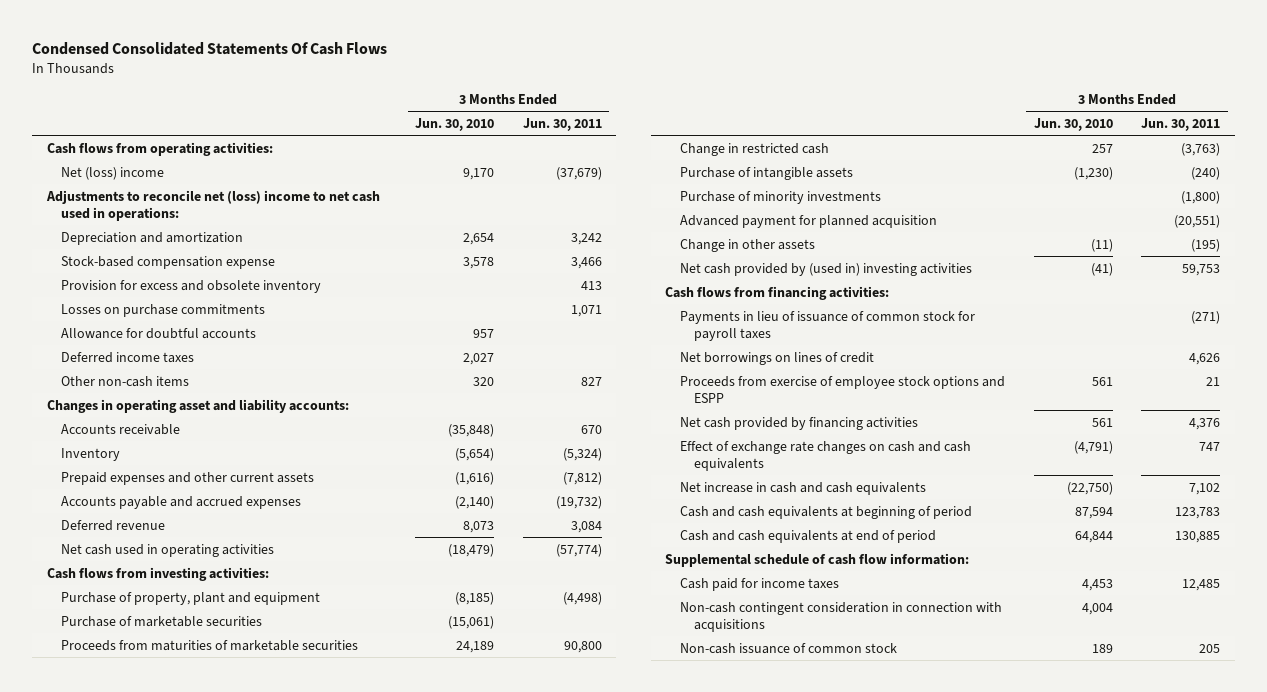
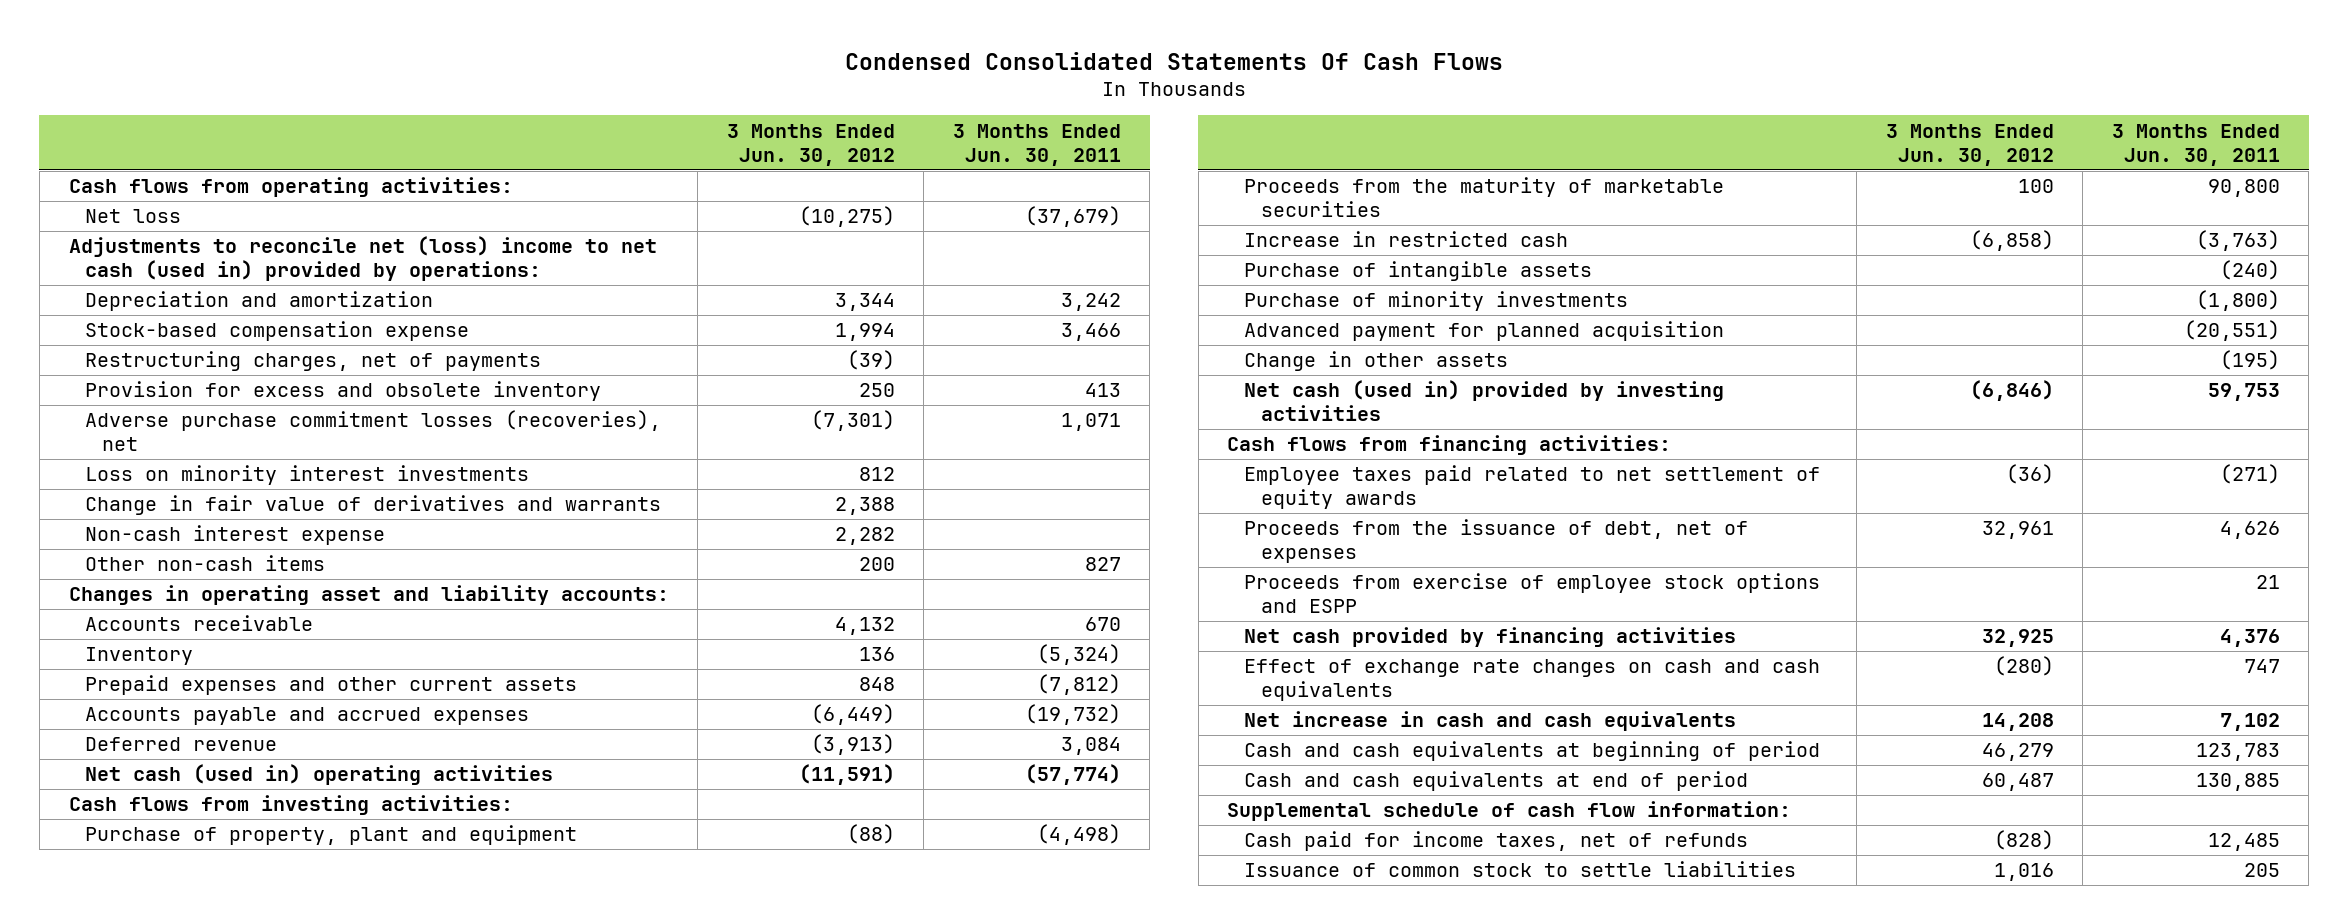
[414,117,494,131] Jun. 30, 2010 -> none
none -> [726,123,895,166] 3 Months Ended Jun. 30, 2012
[61,166,165,180] Net (loss) income -> [85,209,182,224] Net loss
[45,189,380,221] Adjustments to reconcile net (loss) income to net cash used in operations: -> [68,236,657,282] Adjustments to reconcile net (loss) income to net cash (used in) provided by operations:
none -> [85,351,542,372] Restructuring charges, net of payments
[61,327,257,339] Allowance for doubtful accounts -> none
[61,351,195,363] Deferred income taxes -> none
[61,303,266,317] Losses on purchase commitments -> [85,410,662,452] Adverse purchase commitment losses (recoveries), net
none -> [85,465,530,486] Loss on minority interest investments
none -> [85,495,662,516] Change in fair value of derivatives and warrants
none -> [85,525,386,546] Non-cash interest expense
[61,543,275,557] Net cash used in operating activities -> [85,764,554,786] Net cash (used in) operating activities
[61,615,263,627] Purchase of marketable securities -> none
[61,639,359,651] Proceeds from maturities of marketable securities -> [1244,177,1725,218] Proceeds from the maturity of marketable securities
[679,142,829,156] Change in restricted cash -> [1244,231,1569,248] Increase in restricted cash
[679,262,972,276] Net cash provided by (used in) investing activities -> [1244,380,1725,422] Net cash (used in) provided by investing activities
[679,310,975,341] Payments in lieu of issuance of common stock for payroll taxes -> [1244,465,1821,510] Employee taxes paid related to net settlement of equity awards
[679,351,874,365] Net borrowings on lines of credit -> [1244,519,1749,564] Proceeds from the issuance of debt, net of expenses
[679,601,1002,632] Non-cash contingent consideration in connection with acquisitions -> none
[679,577,839,591] Cash paid for income taxes -> [1244,831,1749,852] Cash paid for income taxes, net of refunds
[679,642,897,654] Non-cash issuance of common stock -> [1244,861,1797,878] Issuance of common stock to settle liabilities

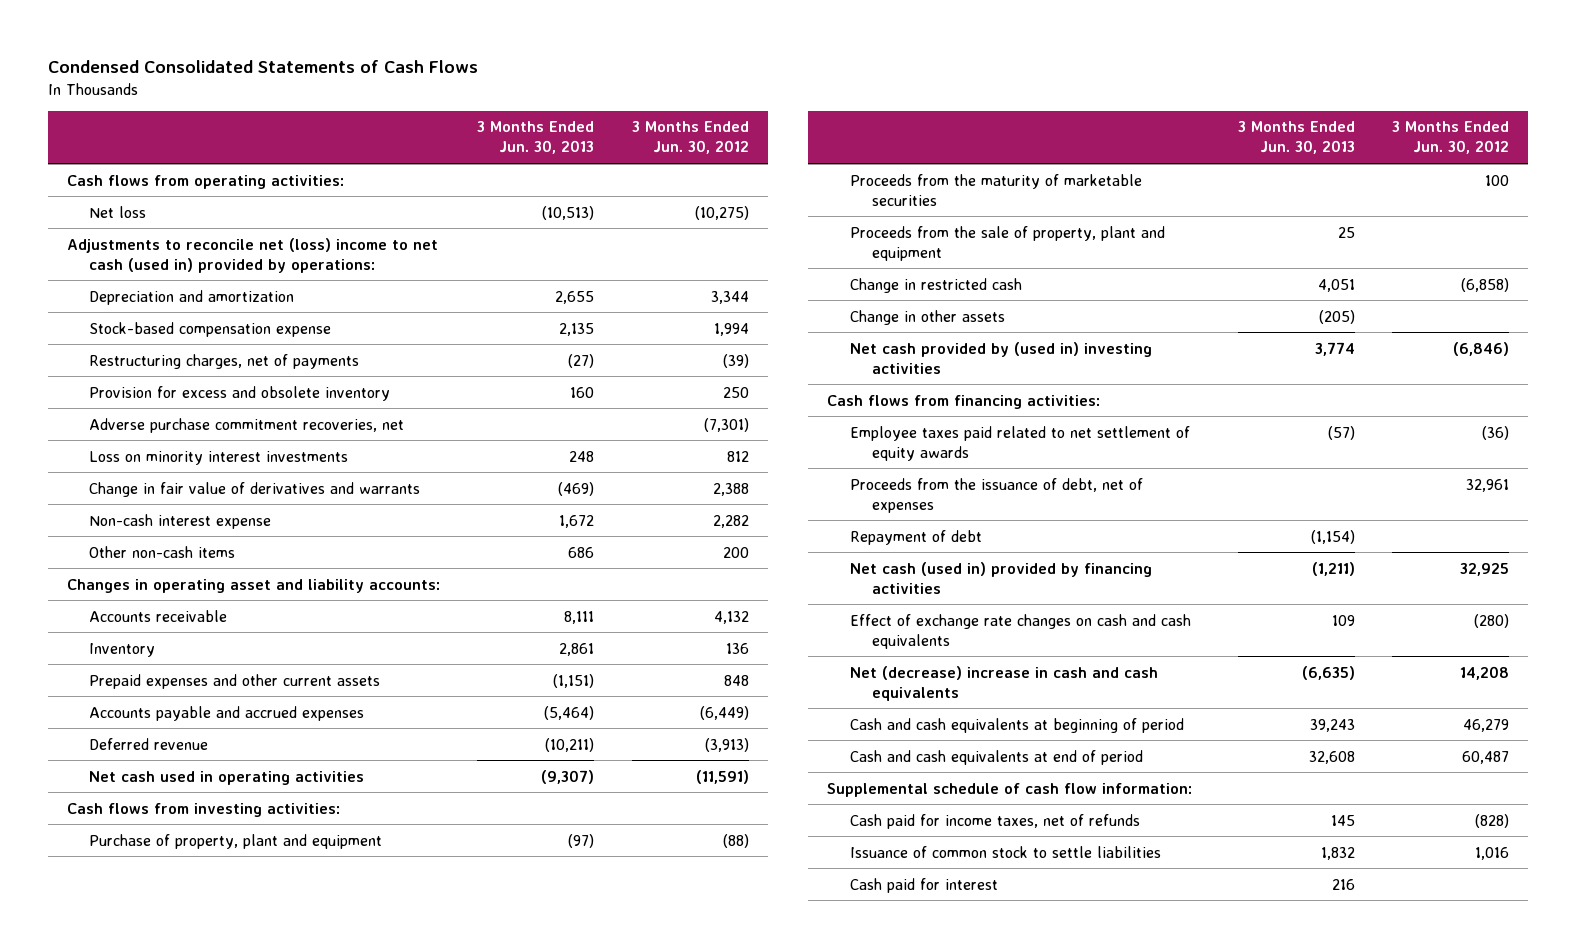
[845,51,1504,70] Condensed Consolidated Statements Of Cash Flows -> [47,59,478,73] Condensed Consolidated Statements of Cash Flows
[952,123,1121,166] 3 Months Ended Jun. 30, 2011 -> none
none -> [477,121,595,155] 3 Months Ended Jun. 30, 2013
[85,410,662,452] Adverse purchase commitment losses (recoveries), net -> [89,417,405,433] Adverse purchase commitment recoveries, net
[85,764,554,786] Net cash (used in) operating activities -> [89,770,365,785] Net cash used in operating activities
[1244,261,1593,282] Purchase of intangible assets -> none
[1244,291,1629,312] Purchase of minority investments -> none
[1244,321,1725,342] Advanced payment for planned acquisition -> none
none -> [849,225,1165,261] Proceeds from the sale of property, plant and equipment
[1244,231,1569,248] Increase in restricted cash -> [849,277,1022,293] Change in restricted cash
[1244,380,1725,422] Net cash (used in) provided by investing activities -> [849,341,1152,374] Net cash provided by (used in) investing activities
[1244,573,1821,614] Proceeds from exercise of employee stock options and ESPP -> none
none -> [849,529,982,545] Repayment of debt
[1244,627,1737,648] Net cash provided by financing activities -> [849,561,1152,594] Net cash (used in) provided by financing activities
[1244,711,1737,732] Net increase in cash and cash equivalents -> [849,665,1158,701] Net (decrease) increase in cash and cash equivalents
none -> [849,877,998,893] Cash paid for interest

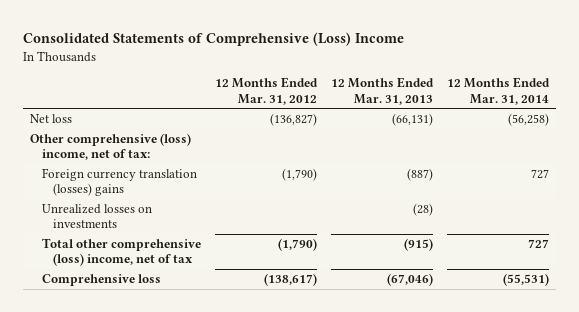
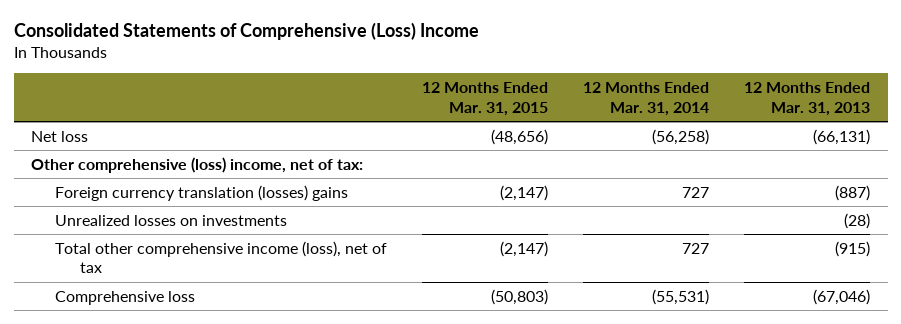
[214,77,318,105] 12 Months Ended Mar. 31, 2012 -> none
none -> [422,82,549,116] 12 Months Ended Mar. 31, 2015
[41,238,201,267] Total other comprehensive (loss) income, net of tax -> [55,240,388,274] Total other comprehensive income (loss), net of tax

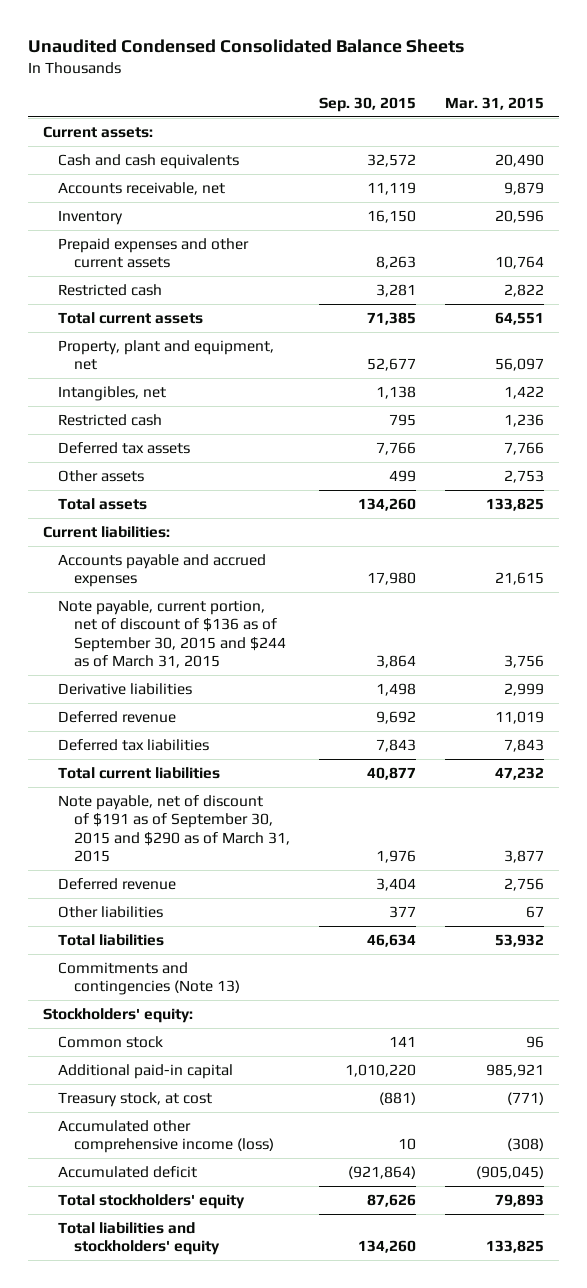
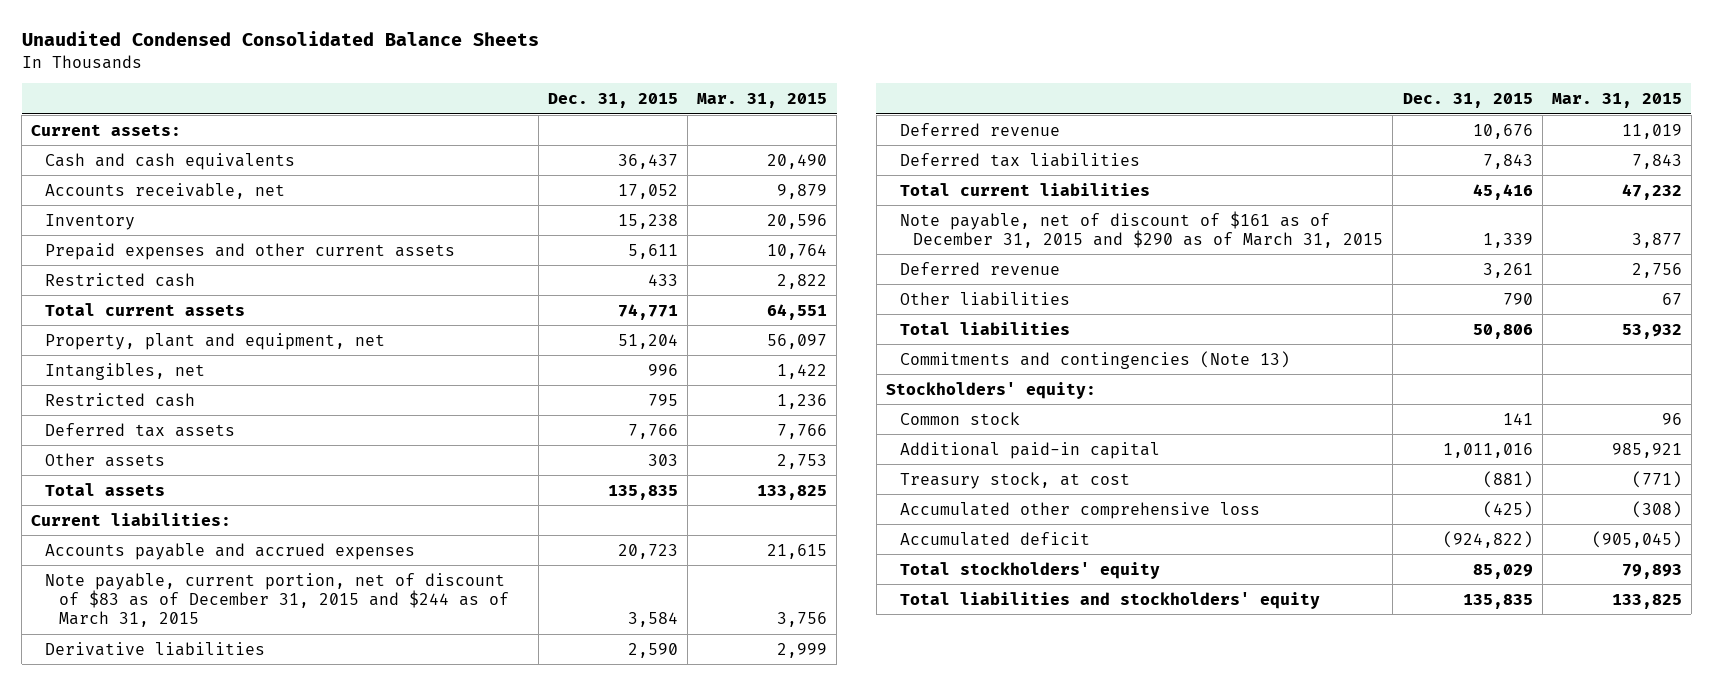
[319,96,417,112] Sep. 30, 2015 -> none
none -> [548,92,679,108] Dec. 31, 2015
[58,599,286,669] Note payable, current portion, net of discount of $136 as of September 30, 2015 and $244 as of March 31, 2015 -> [45,572,509,627] Note payable, current portion, net of discount of $83 as of December 31, 2015 and $244 as of March 31, 2015
[58,794,290,863] Note payable, net of discount of $191 as of September 30, 2015 and $290 as of March 31, 2015 -> [899,210,1384,248] Note payable, net of discount of $161 as of December 31, 2015 and $290 as of March 31, 2015
[58,1119,274,1154] Accumulated other comprehensive income (loss) -> [899,501,1260,519] Accumulated other comprehensive loss

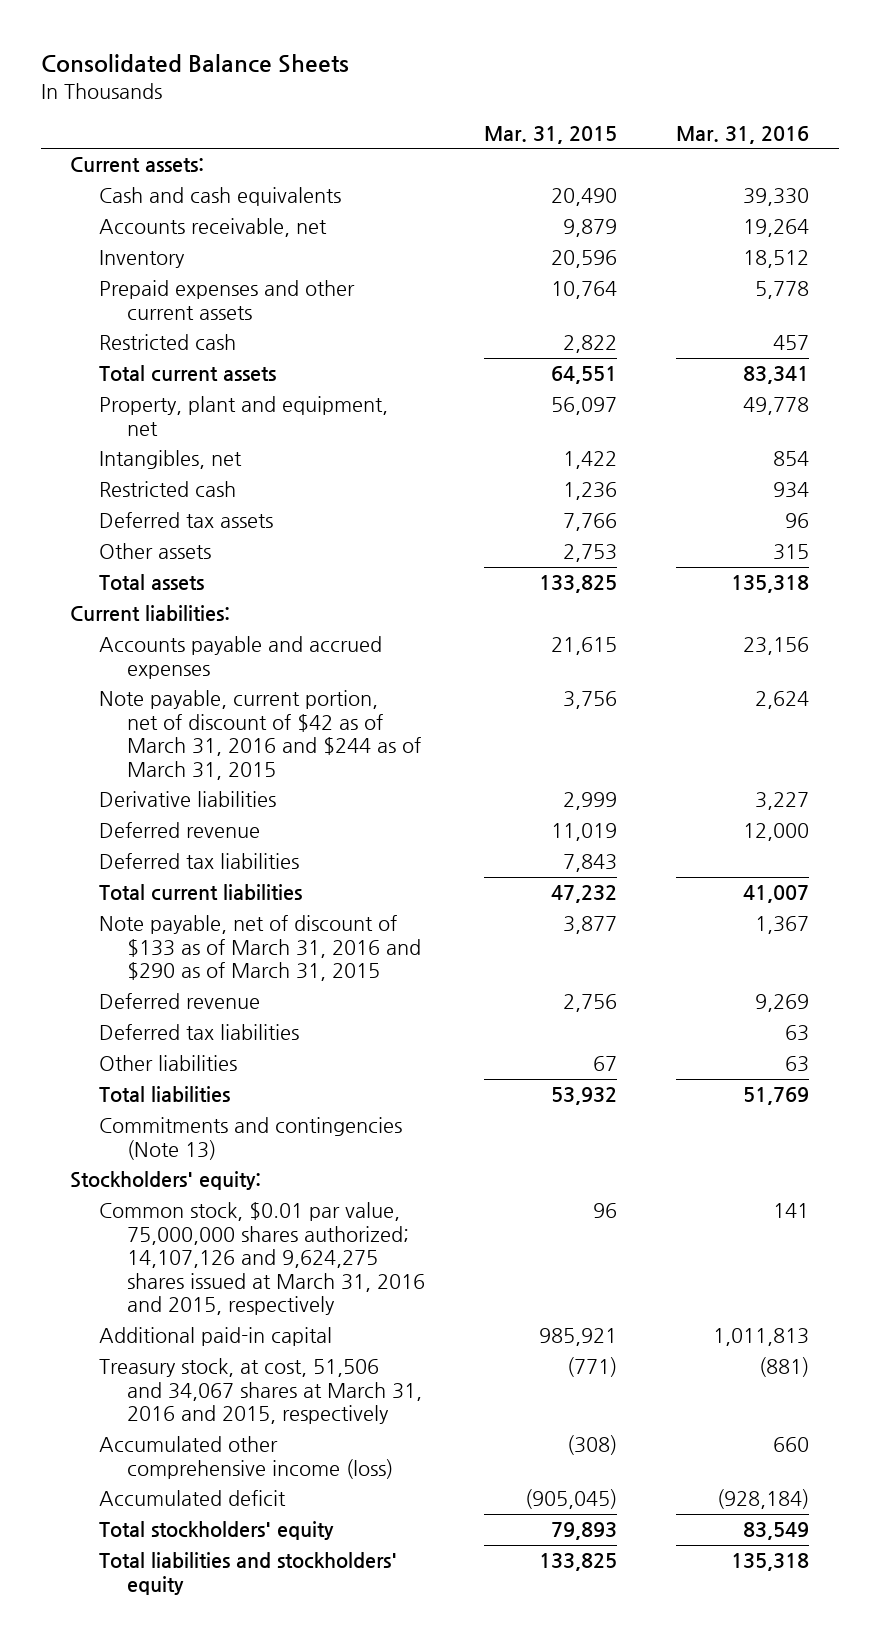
[21,31,539,47] Unaudited Condensed Consolidated Balance Sheets -> [40,54,349,74] Consolidated Balance Sheets
[548,92,679,108] Dec. 31, 2015 -> none
none -> [676,126,810,145] Mar. 31, 2016
[45,572,509,627] Note payable, current portion, net of discount of $83 as of December 31, 2015 and $244 as of March 31, 2015 -> [98,690,422,780] Note payable, current portion, net of discount of $42 as of March 31, 2016 and $244 as of March 31, 2015
[899,210,1384,248] Note payable, net of discount of $161 as of December 31, 2015 and $290 as of March 31, 2015 -> [98,915,422,982] Note payable, net of discount of $133 as of March 31, 2016 and $290 as of March 31, 2015
none -> [98,1024,299,1041] Deferred tax liabilities
[899,411,1020,425] Common stock -> [98,1202,426,1316] Common stock, $0.01 par value, 75,000,000 shares authorized; 14,107,126 and 9,624,275 shares issued at March 31, 2016 and 2015, respectively
[899,471,1130,489] Treasury stock, at cost -> [98,1358,423,1425] Treasury stock, at cost, 51,506 and 34,067 shares at March 31, 2016 and 2015, respectively
[899,501,1260,519] Accumulated other comprehensive loss -> [98,1436,394,1479] Accumulated other comprehensive income (loss)

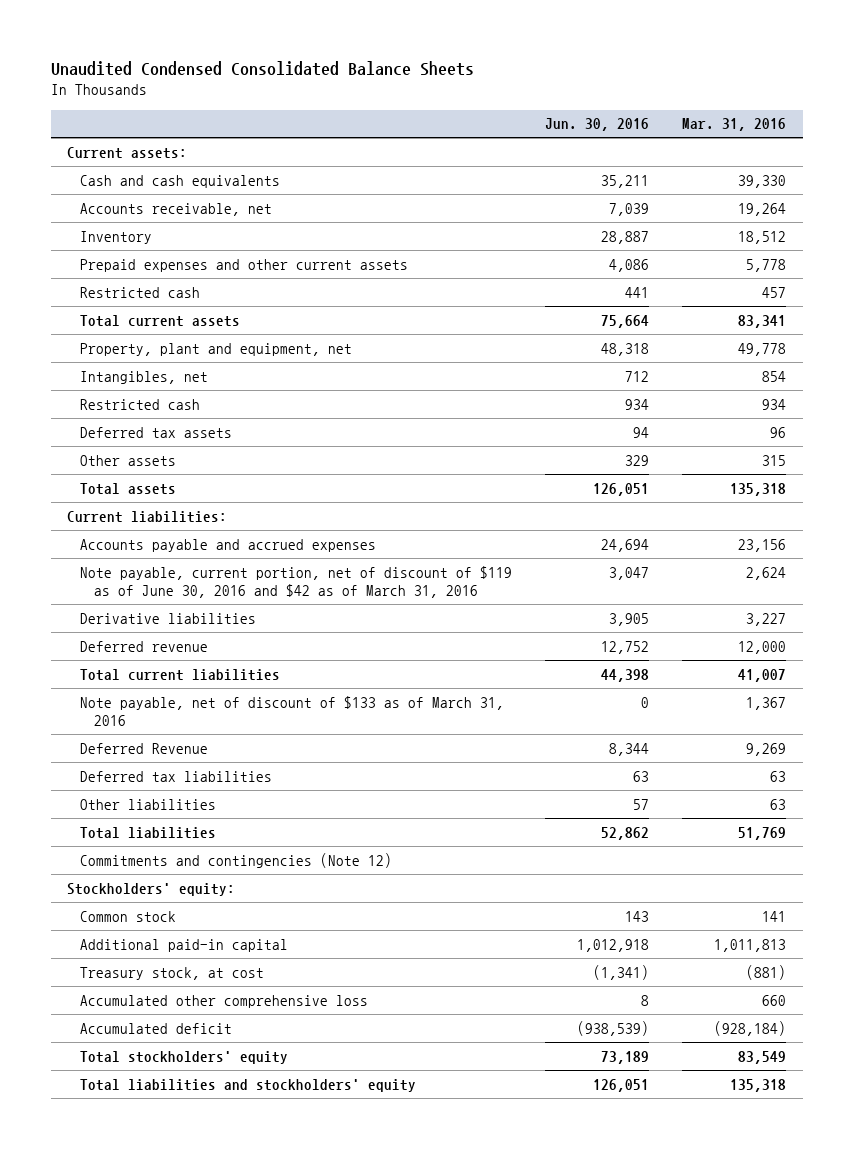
[40,54,349,74] Consolidated Balance Sheets -> [50,61,474,77] Unaudited Condensed Consolidated Balance Sheets
[484,126,618,145] Mar. 31, 2015 -> none
none -> [545,118,650,132] Jun. 30, 2016
[98,690,422,780] Note payable, current portion, net of discount of $42 as of March 31, 2016 and $244 as of March 31, 2015 -> [80,565,513,598] Note payable, current portion, net of discount of $119 as of June 30, 2016 and $42 as of March 31, 2016
[98,853,299,870] Deferred tax liabilities -> none
[98,915,422,982] Note payable, net of discount of $133 as of March 31, 2016 and $290 as of March 31, 2015 -> [80,695,505,726] Note payable, net of discount of $133 as of March 31, 2016
[98,993,260,1010] Deferred revenue -> [80,742,209,754] Deferred Revenue
[98,1117,402,1160] Commitments and contingencies (Note 13) -> [80,852,393,868] Commitments and contingencies (Note 12)
[98,1202,426,1316] Common stock, $0.01 par value, 75,000,000 shares authorized; 14,107,126 and 9,624,275 shares issued at March 31, 2016 and 2015, respectively -> [80,910,177,922] Common stock
[98,1358,423,1425] Treasury stock, at cost, 51,506 and 34,067 shares at March 31, 2016 and 2015, respectively -> [80,966,265,980] Treasury stock, at cost
[98,1436,394,1479] Accumulated other comprehensive income (loss) -> [80,994,369,1008] Accumulated other comprehensive loss

